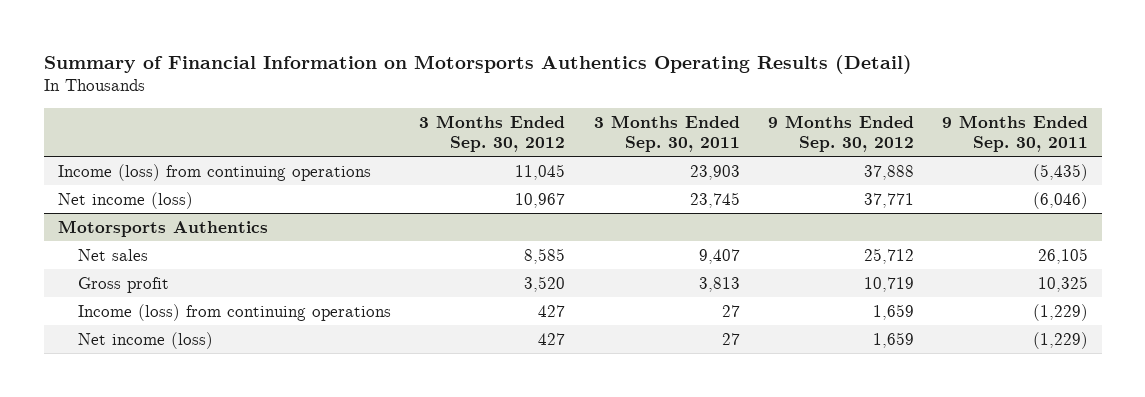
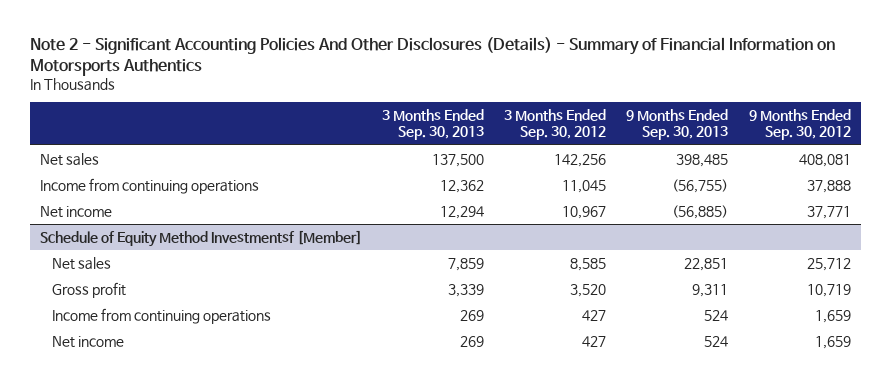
[43,55,912,75] Summary of Financial Information on Motorsports Authentics Operating Results (Detail) -> [29,37,835,77] Note 2 - Significant Accounting Policies And Other Disclosures (Details) - Summary of Financial Information on Motorsports Authentics
[593,114,740,153] 3 Months Ended Sep. 30, 2011 -> none
[941,114,1088,153] 9 Months Ended Sep. 30, 2011 -> none
none -> [381,109,484,141] 3 Months Ended Sep. 30, 2013
none -> [626,109,729,141] 9 Months Ended Sep. 30, 2013
[57,219,268,237] Motorsports Authentics -> none
none -> [39,152,99,166] Net sales
[57,163,371,181] Income (loss) from continuing operations -> [39,177,259,194] Income from continuing operations
[57,191,193,209] Net income (loss) -> [39,205,112,218] Net income
none -> [39,229,362,247] Schedule of Equity Method Investmentsf [Member]
[78,303,392,321] Income (loss) from continuing operations -> [52,307,272,324] Income from continuing operations
[78,331,214,349] Net income (loss) -> [52,335,125,348] Net income

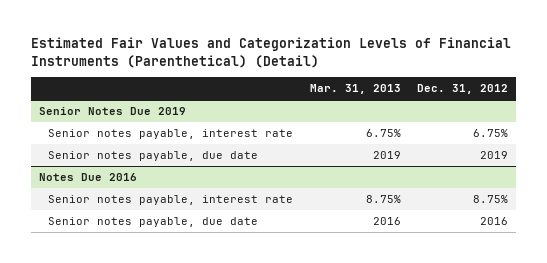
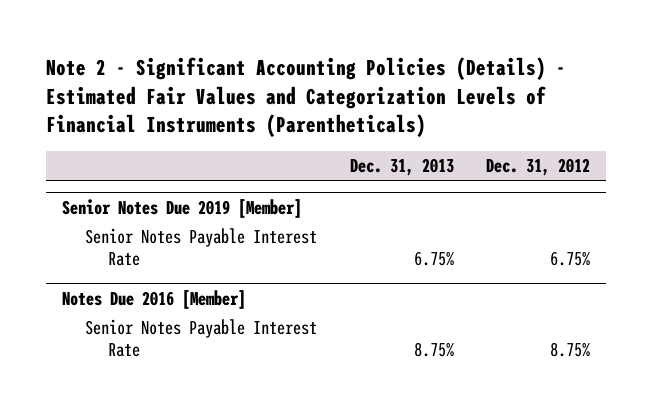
[31,37,512,68] Estimated Fair Values and Categorization Levels of Financial Instruments (Parenthetical) (Detail) -> [45,56,566,138] Note 2 - Significant Accounting Policies (Details) - Estimated Fair Values and Categorization Levels of Financial Instruments (Parentheticals)
[309,84,401,95] Mar. 31, 2013 -> none
none -> [349,158,454,177] Dec. 31, 2013
[48,151,259,162] Senior notes payable, due date -> none
[48,217,259,228] Senior notes payable, due date -> none
[39,107,187,116] Senior Notes Due 2019 -> [62,199,303,219] Senior Notes Due 2019 [Member]
[48,129,294,140] Senior notes payable, interest rate -> [85,228,318,267] Senior Notes Payable Interest Rate
[39,173,138,182] Notes Due 2016 -> [62,290,247,310] Notes Due 2016 [Member]
[48,195,294,206] Senior notes payable, interest rate -> [85,319,318,358] Senior Notes Payable Interest Rate

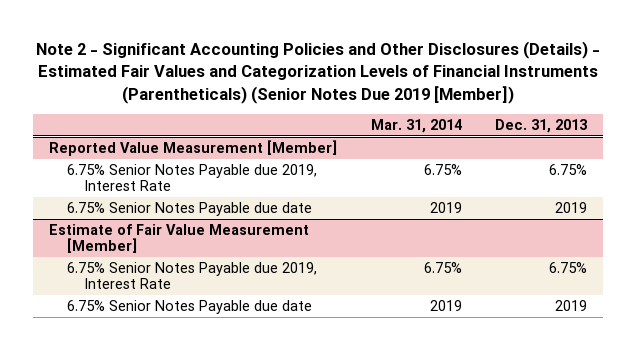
[45,56,566,138] Note 2 - Significant Accounting Policies (Details) - Estimated Fair Values and Categorization Levels of Financial Instruments (Parentheticals) -> [36,41,601,104] Note 2 - Significant Accounting Policies and Other Disclosures (Details) - Estimated Fair Values and Categorization Levels of Financial Instruments (Parentheticals) (Senior Notes Due 2019 [Member])
[486,158,591,177] Dec. 31, 2012 -> none
none -> [370,118,462,133] Mar. 31, 2014
[62,199,303,219] Senior Notes Due 2019 [Member] -> none
[62,290,247,310] Notes Due 2016 [Member] -> none
none -> [49,139,338,156] Reported Value Measurement [Member]
[85,228,318,267] Senior Notes Payable Interest Rate -> [66,163,317,192] 6.75% Senior Notes Payable due 2019, Interest Rate
none -> [66,201,312,216] 6.75% Senior Notes Payable due date
none -> [49,223,310,254] Estimate of Fair Value Measurement [Member]
[85,319,318,358] Senior Notes Payable Interest Rate -> [66,261,317,290] 6.75% Senior Notes Payable due 2019, Interest Rate
[413,342,454,358] 8.75% -> [548,261,587,273] 6.75%
none -> [66,299,312,314] 6.75% Senior Notes Payable due date

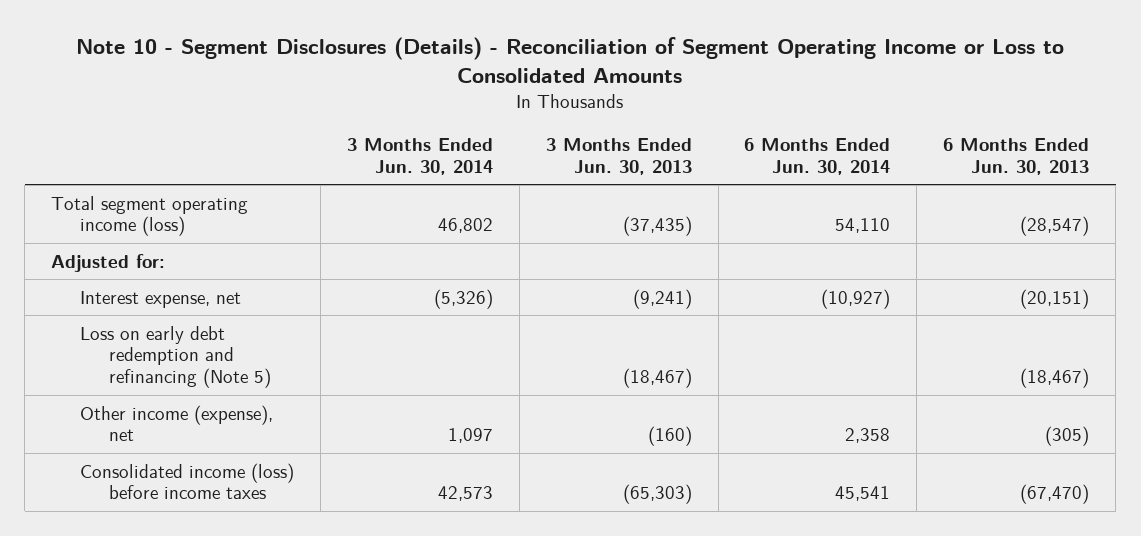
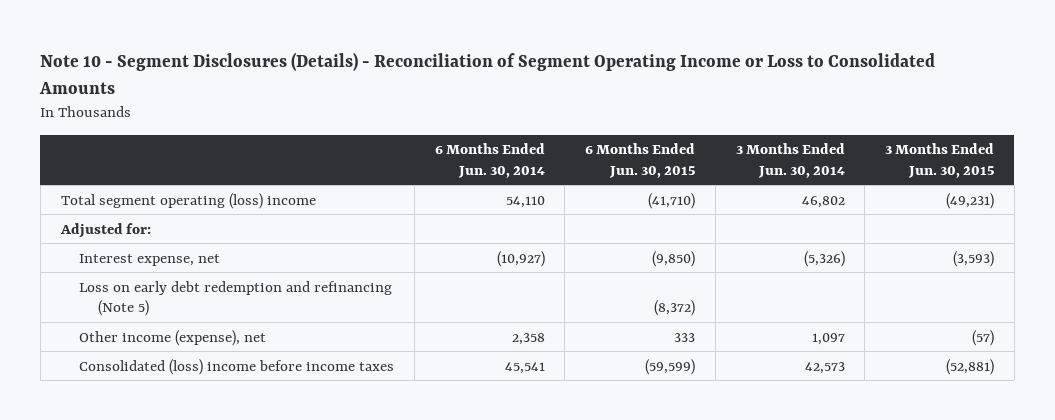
[545,137,692,175] 3 Months Ended Jun. 30, 2013 -> none
[943,137,1090,175] 6 Months Ended Jun. 30, 2013 -> none
none -> [585,143,696,178] 6 Months Ended Jun. 30, 2015
none -> [884,143,994,178] 3 Months Ended Jun. 30, 2015
[51,195,249,237] Total segment operating income (loss) -> [60,192,316,209] Total segment operating (loss) income
[79,462,294,500] Consolidated income (loss) before income taxes -> [79,358,395,375] Consolidated (loss) income before income taxes

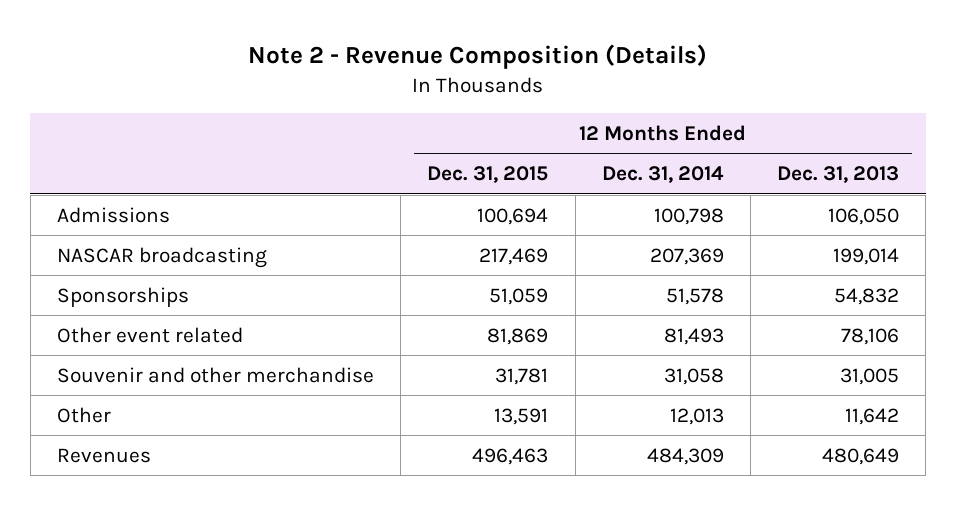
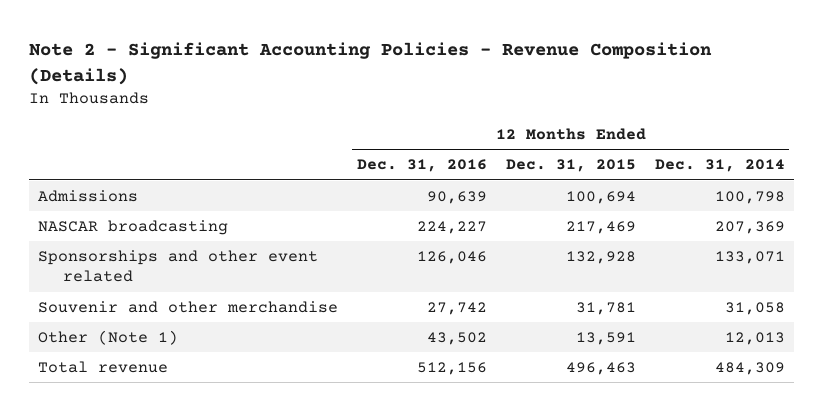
[248,44,708,70] Note 2 - Revenue Composition (Details) -> [28,41,712,85] Note 2 - Significant Accounting Policies - Revenue Composition (Details)
[777,166,900,184] Dec. 31, 2013 -> none
none -> [357,159,488,173] Dec. 31, 2016
[57,326,244,343] Other event related -> none
[57,286,190,307] Sponsorships -> [38,249,319,283] Sponsorships and other event related
[489,287,549,305] 51,059 -> [565,250,636,264] 132,928
[665,287,724,305] 51,578 -> [714,250,785,264] 133,071
[57,406,112,423] Other -> [38,329,179,345] Other (Note 1)
[57,447,152,463] Revenues -> [38,360,169,373] Total revenue

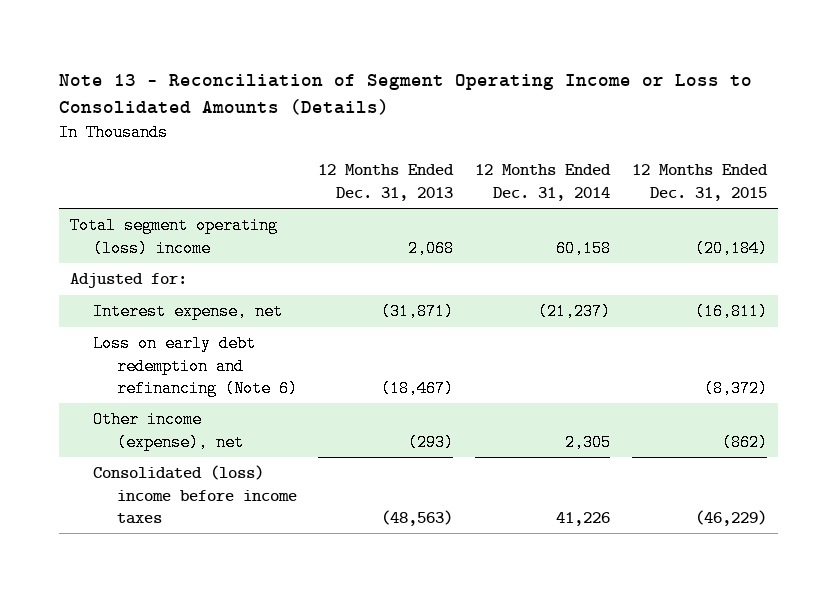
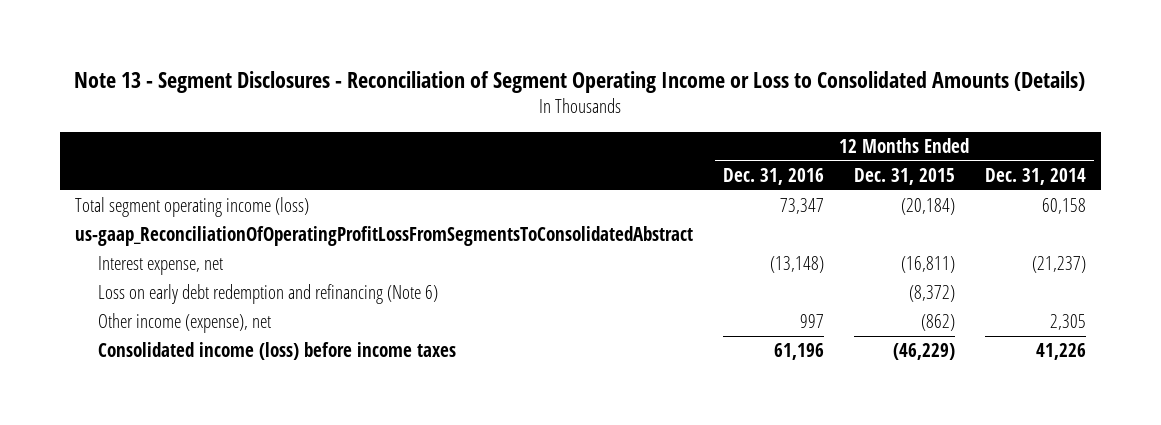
[59,74,753,116] Note 13 - Reconciliation of Segment Operating Income or Loss to Consolidated Amounts (Details) -> [74,71,1086,94] Note 13 - Segment Disclosures - Reconciliation of Segment Operating Income or Loss to Consolidated Amounts (Details)
[318,164,455,201] 12 Months Ended Dec. 31, 2013 -> none
none -> [722,167,824,185] Dec. 31, 2016
[70,217,279,257] Total segment operating (loss) income -> [74,197,309,218] Total segment operating income (loss)
[70,273,188,289] Adjusted for: -> [74,226,693,247] us-gaap_ReconciliationOfOperatingProfitLossFromSegmentsToConsolidatedAbstract
[93,465,297,525] Consolidated (loss) income before income taxes -> [97,342,456,361] Consolidated income (loss) before income taxes

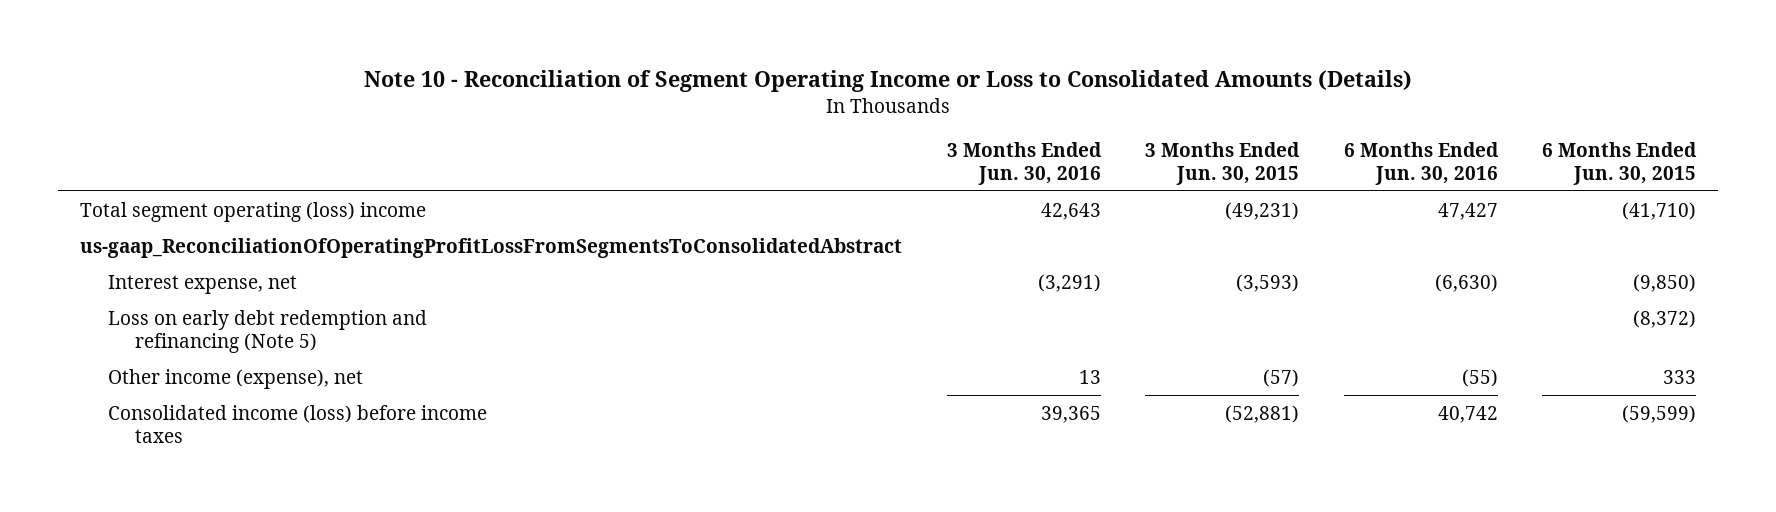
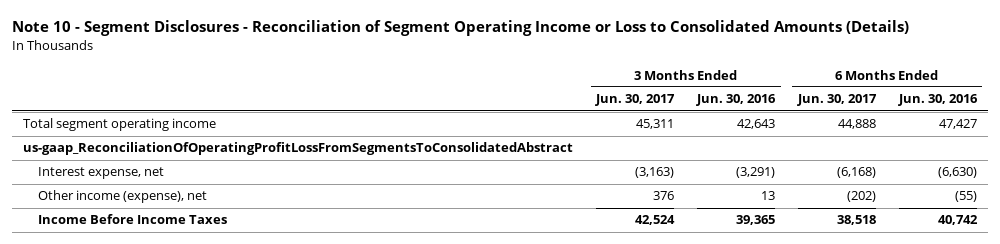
[364,70,1413,93] Note 10 - Reconciliation of Segment Operating Income or Loss to Consolidated Amounts (Details) -> [12,20,910,37] Note 10 - Segment Disclosures - Reconciliation of Segment Operating Income or Loss to Consolidated Amounts (Details)
[1145,141,1301,185] 3 Months Ended Jun. 30, 2015 -> none
[1542,141,1698,185] 6 Months Ended Jun. 30, 2015 -> none
none -> [595,94,676,107] Jun. 30, 2017
none -> [796,94,877,107] Jun. 30, 2017
[80,201,427,222] Total segment operating (loss) income -> [23,118,217,132] Total segment operating income
[107,309,427,353] Loss on early debt redemption and refinancing (Note 5) -> none
[107,404,487,443] Consolidated income (loss) before income taxes -> [37,214,227,225] Income Before Income Taxes

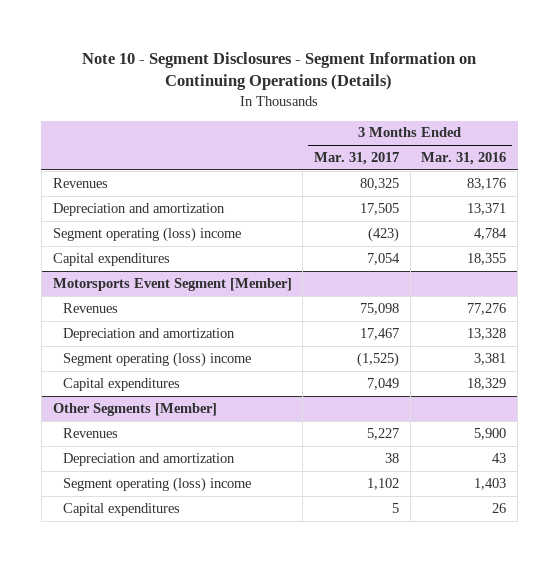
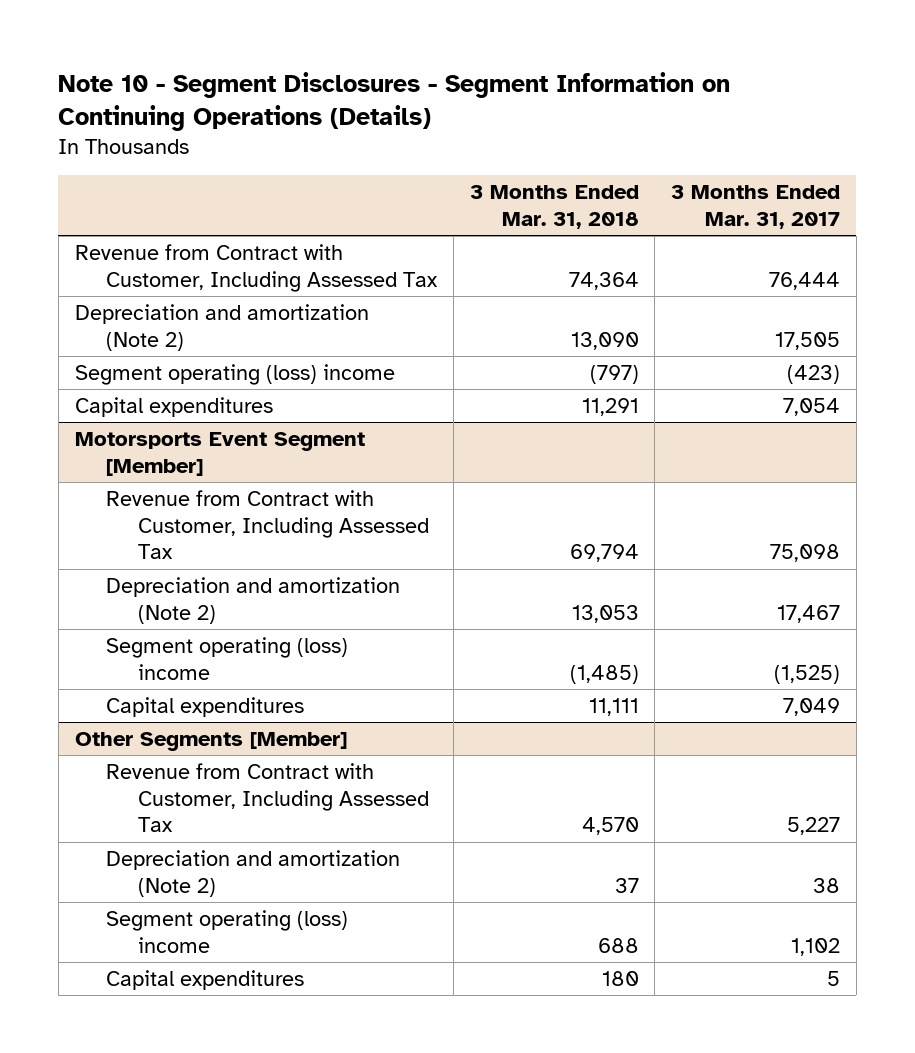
[421,151,507,165] Mar. 31, 2016 -> none
none -> [469,185,639,230] 3 Months Ended Mar. 31, 2018
[52,177,108,188] Revenues -> none
none -> [74,243,439,292] Revenue from Contract with Customer, Including Assessed Tax
[52,202,225,216] Depreciation and amortization -> [74,303,369,351] Depreciation and amortization (Note 2)
[63,302,119,313] Revenues -> [106,489,429,560] Revenue from Contract with Customer, Including Assessed Tax
[63,327,236,341] Depreciation and amortization -> [106,576,401,624] Depreciation and amortization (Note 2)
[63,427,119,438] Revenues -> [106,762,429,833] Revenue from Contract with Customer, Including Assessed Tax
[63,452,236,466] Depreciation and amortization -> [106,849,401,897] Depreciation and amortization (Note 2)

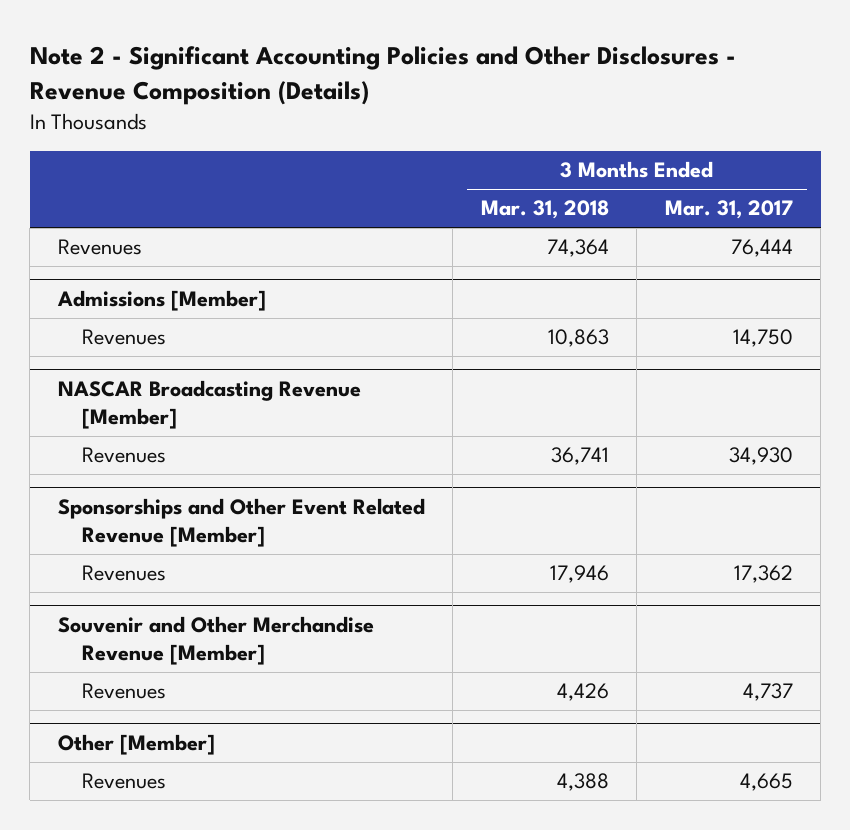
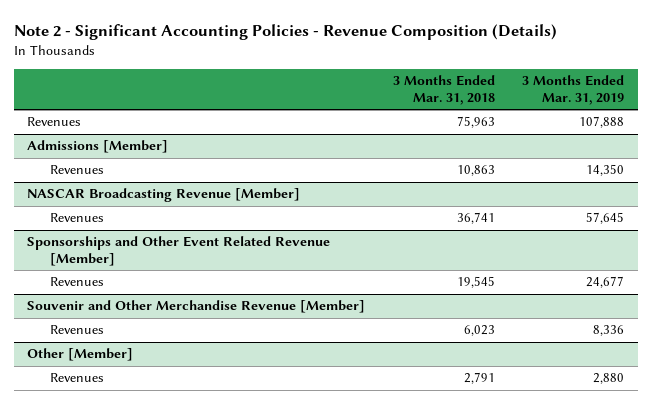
[29,46,736,105] Note 2 - Significant Accounting Policies and Other Disclosures - Revenue Composition (Details) -> [13,23,557,40] Note 2 - Significant Accounting Policies - Revenue Composition (Details)
[664,200,793,220] Mar. 31, 2017 -> none
none -> [521,75,624,106] 3 Months Ended Mar. 31, 2019
[546,239,609,258] 74,364 -> [456,116,495,129] 75,963
[549,565,609,584] 17,946 -> [456,276,495,289] 19,545
[556,683,609,702] 4,426 -> [463,325,495,337] 6,023
[556,773,609,792] 4,388 -> [463,372,495,385] 2,791

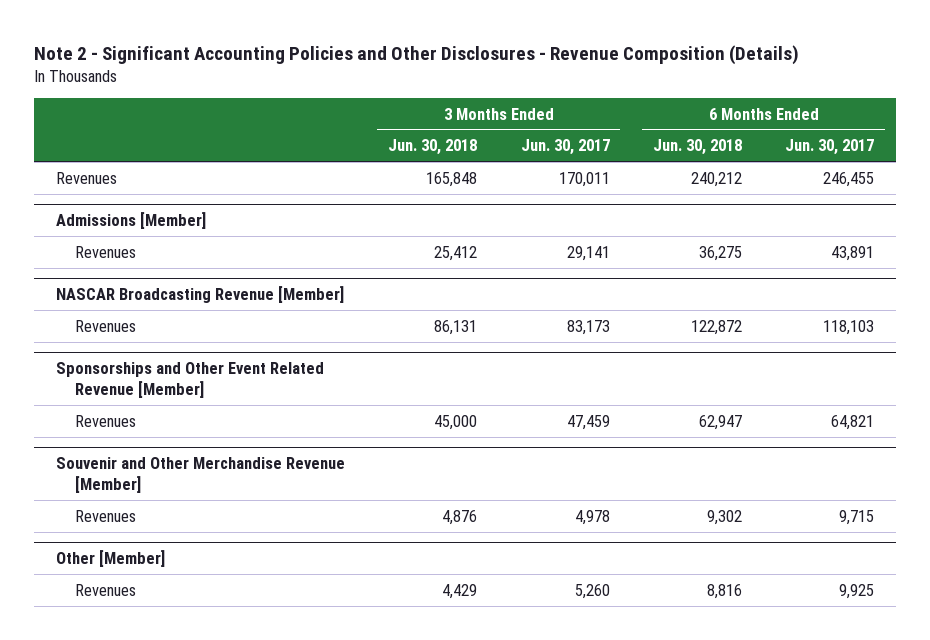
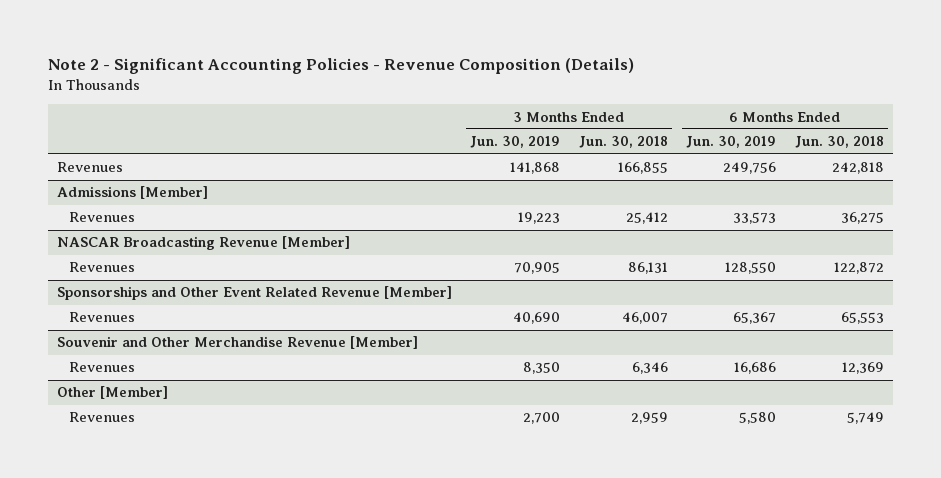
[34,44,800,65] Note 2 - Significant Accounting Policies and Other Disclosures - Revenue Composition (Details) -> [47,58,634,75] Note 2 - Significant Accounting Policies - Revenue Composition (Details)
[520,139,610,156] Jun. 30, 2017 -> none
[785,139,875,156] Jun. 30, 2017 -> none
none -> [470,136,561,149] Jun. 30, 2019
none -> [686,136,777,149] Jun. 30, 2019
[426,171,478,187] 165,848 -> [617,162,668,175] 166,855
[690,171,742,187] 240,212 -> [831,162,884,175] 242,818
[434,414,478,430] 45,000 -> [621,312,668,325] 46,007
[698,414,742,430] 62,947 -> [840,312,884,325] 65,553
[442,509,478,525] 4,876 -> [631,362,668,375] 6,346
[706,509,742,525] 9,302 -> [841,362,884,375] 12,369
[442,583,478,599] 4,429 -> [630,412,668,425] 2,959
[706,583,742,599] 8,816 -> [846,412,884,425] 5,749

